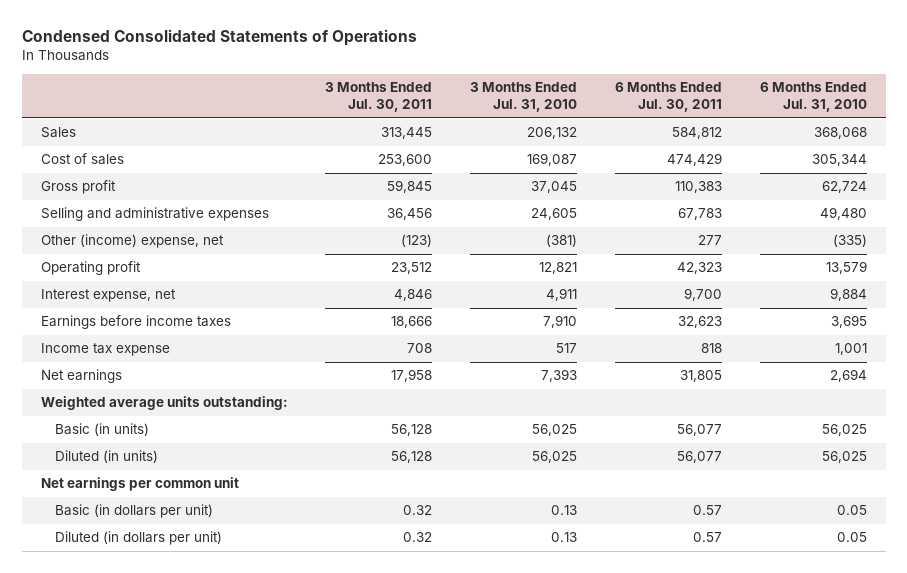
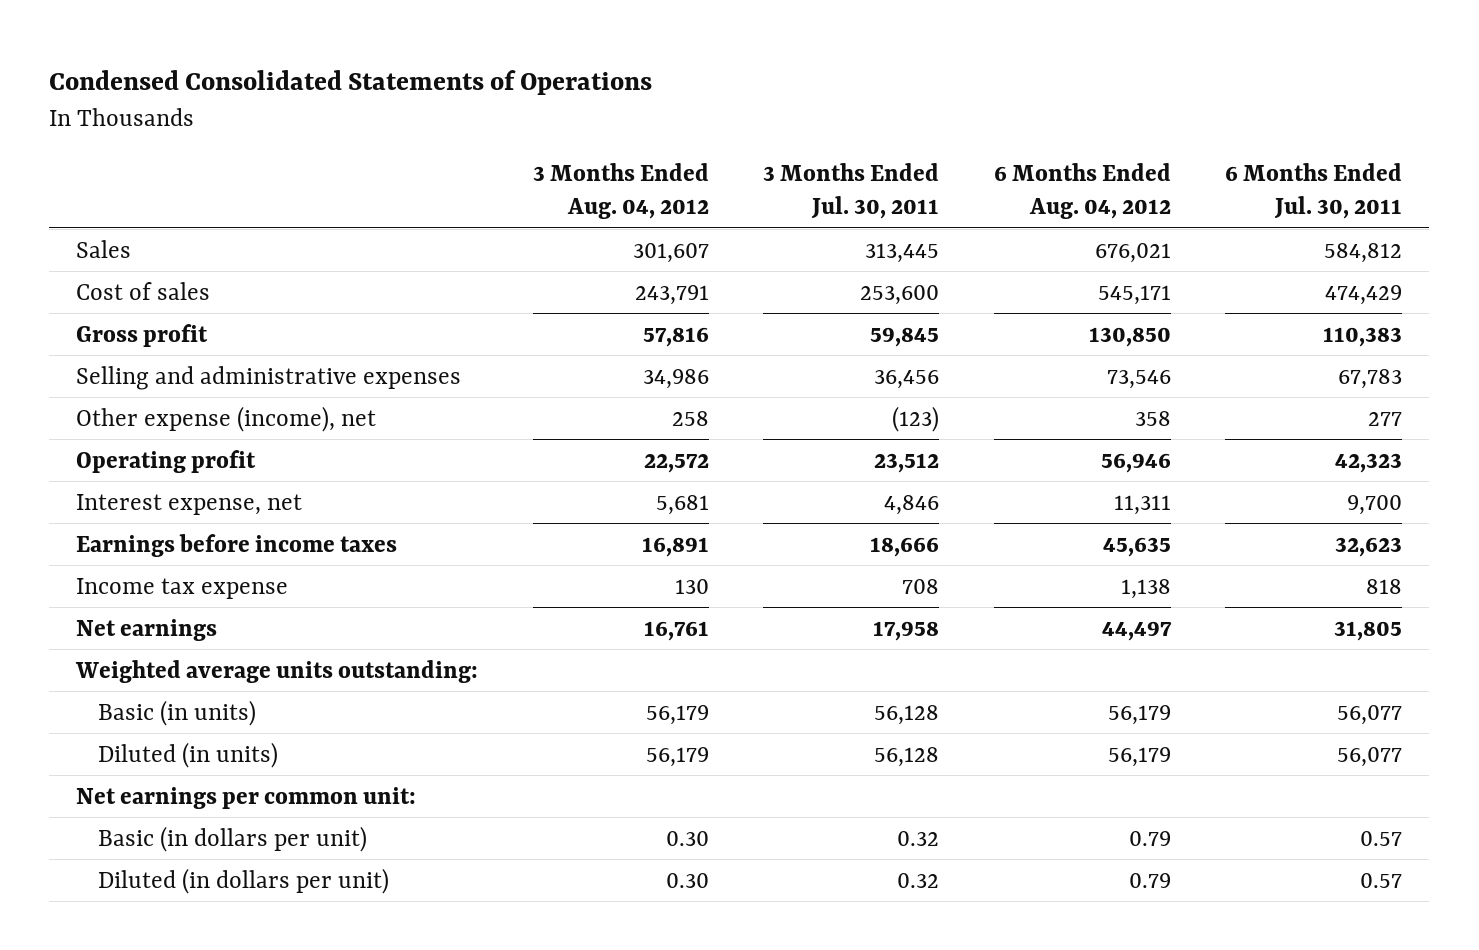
[470,81,578,113] 3 Months Ended Jul. 31, 2010 -> none
[759,81,867,113] 6 Months Ended Jul. 31, 2010 -> none
none -> [532,162,709,220] 3 Months Ended Aug. 04, 2012
none -> [993,162,1171,220] 6 Months Ended Aug. 04, 2012
[40,234,224,249] Other (income) expense, net -> [76,405,377,432] Other expense (income), net
[40,477,239,492] Net earnings per common unit -> [76,786,417,809] Net earnings per common unit:

